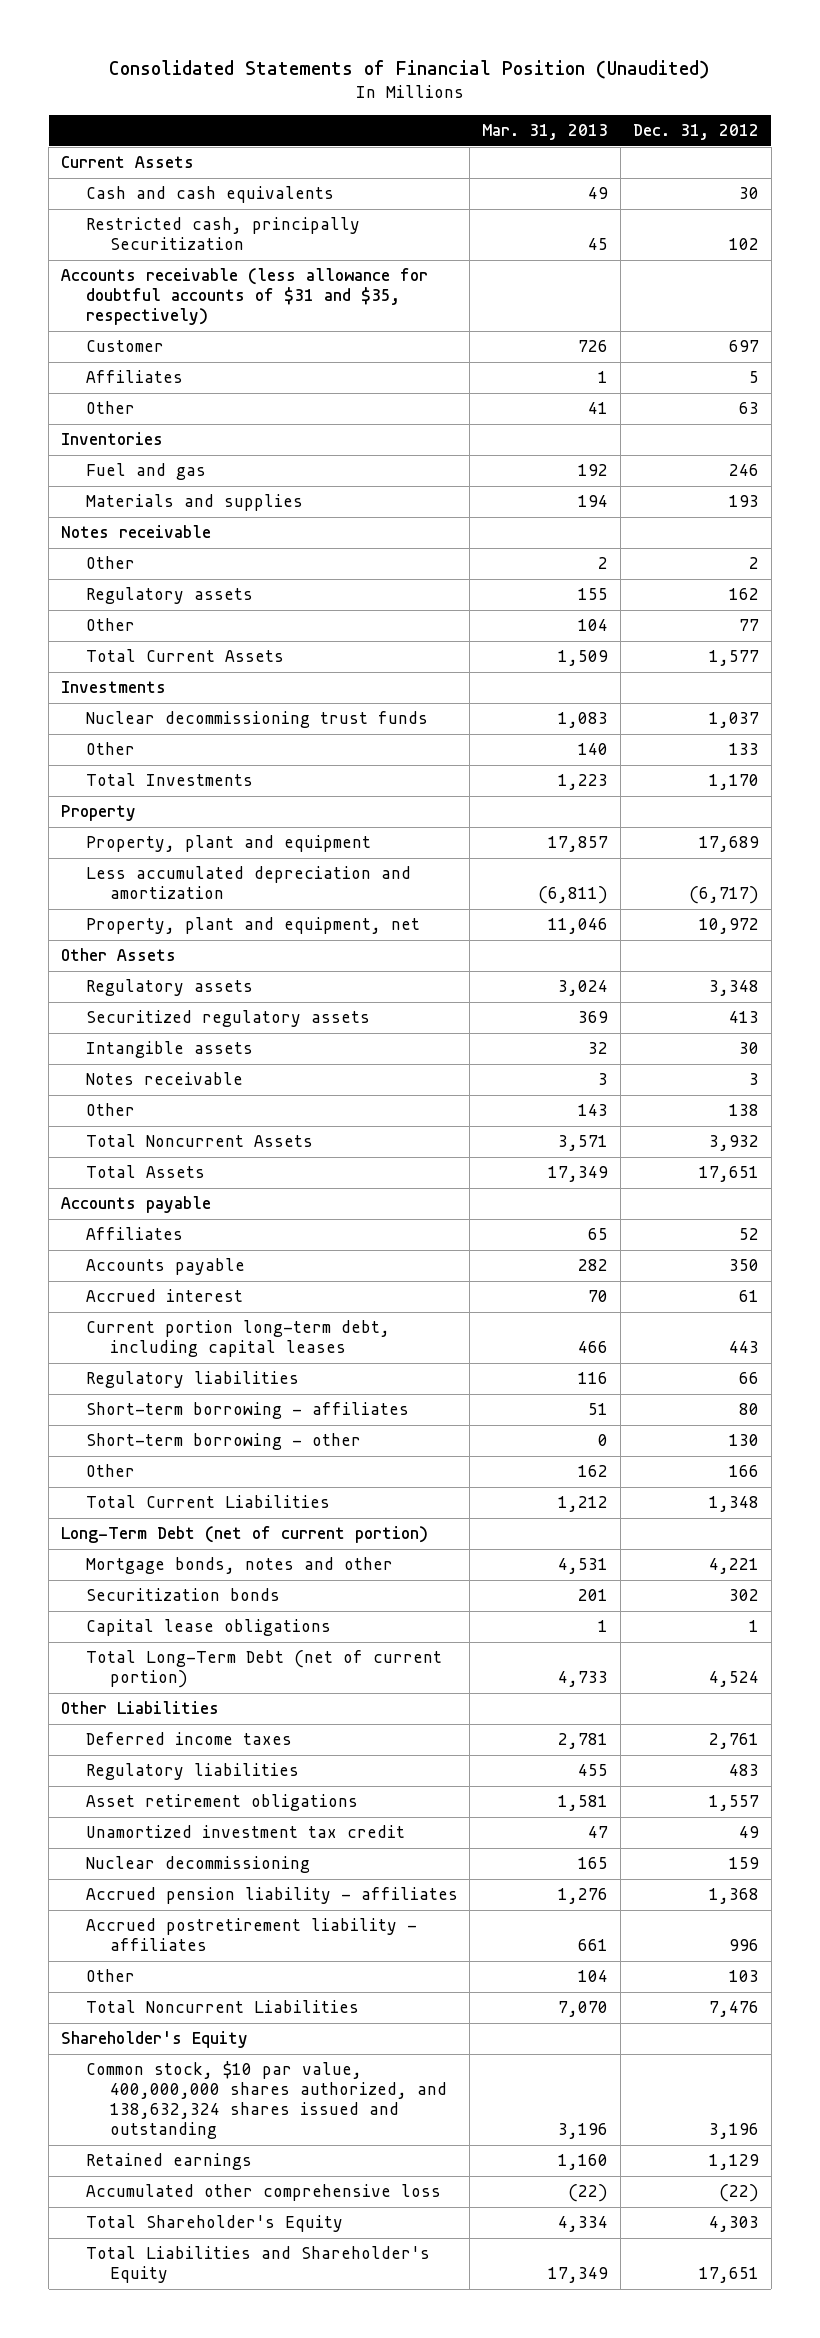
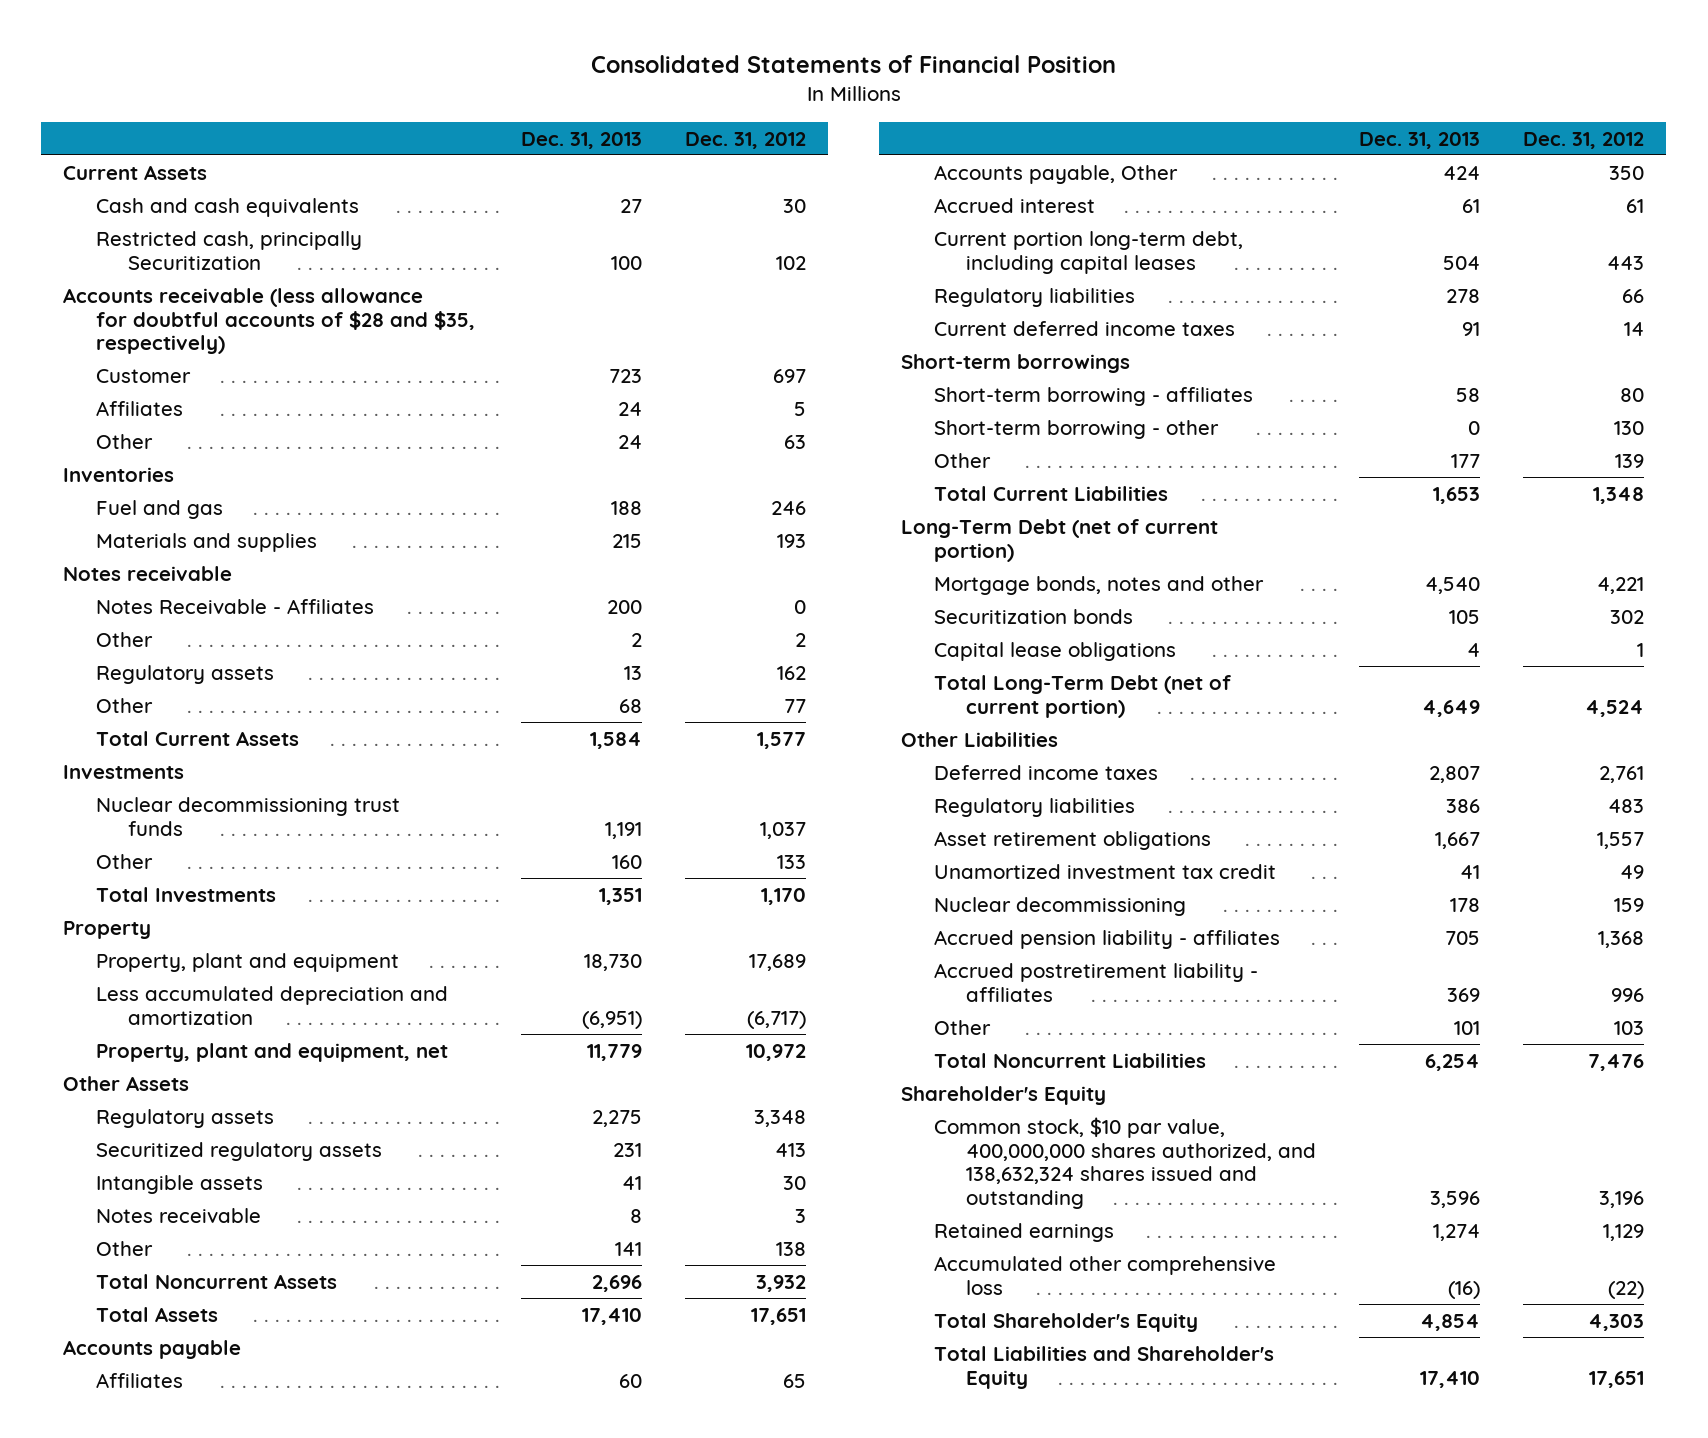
[108,59,710,79] Consolidated Statements of Financial Position (Unaudited) -> [590,55,1116,74] Consolidated Statements of Financial Position
[482,124,609,141] Mar. 31, 2013 -> none
none -> [521,131,643,149] Dec. 31, 2013
[60,268,428,326] Accounts receivable (less allowance for doubtful accounts of $31 and $35, respectively) -> [63,287,475,355] Accounts receivable (less allowance for doubtful accounts of $28 and $35, respectively)
none -> [95,598,374,614] Notes Receivable - Affiliates
[738,1228,759,1241] 52 -> [783,1373,807,1388] 65
[85,1258,245,1276] Accounts payable -> [933,164,1178,184] Accounts payable, Other
none -> [933,320,1235,336] Current deferred income taxes
none -> [901,353,1131,373] Short-term borrowings
[728,1465,759,1478] 166 -> [1615,453,1645,468] 139

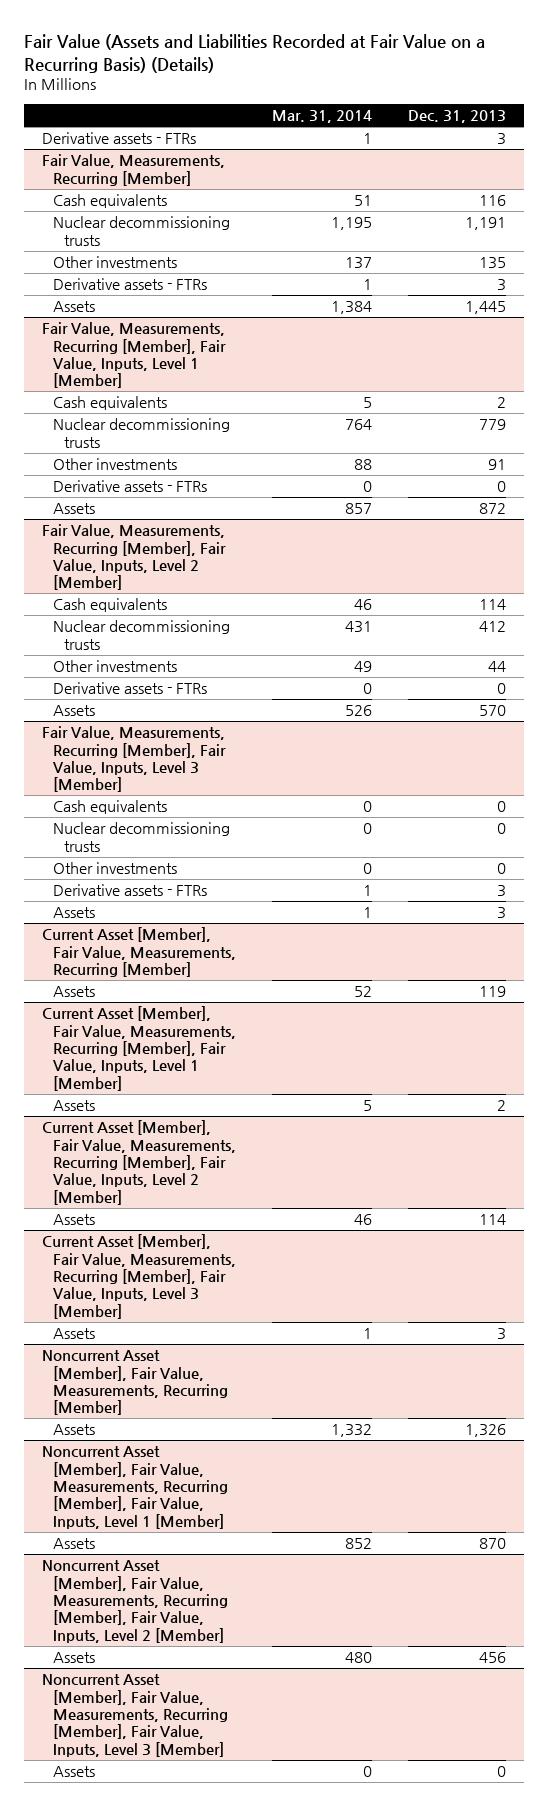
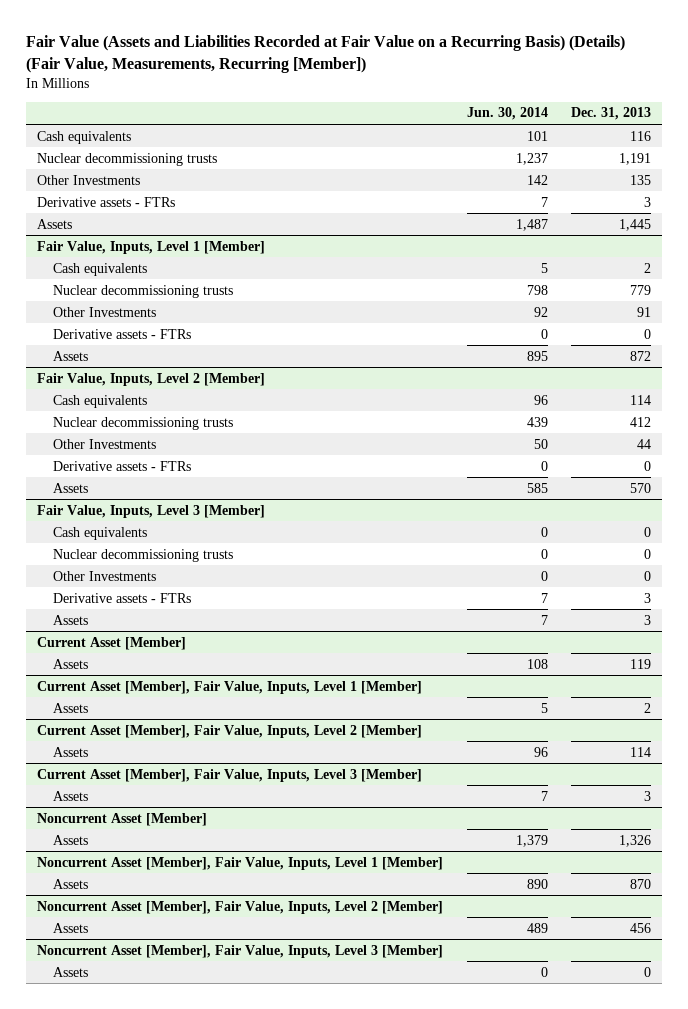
[24,34,486,73] Fair Value (Assets and Liabilities Recorded at Fair Value on a Recurring Basis) (Details) -> [25,35,625,74] Fair Value (Assets and Liabilities Recorded at Fair Value on a Recurring Basis) (Details) (Fair Value, Measurements, Recurring [Member])
[271,110,372,124] Mar. 31, 2014 -> none
none -> [466,107,548,121] Jun. 30, 2014
[42,132,197,145] Derivative assets - FTRs -> none
[42,154,226,186] Fair Value, Measurements, Recurring [Member] -> none
[52,256,177,269] Other investments -> [37,174,141,185] Other Investments
[42,322,226,389] Fair Value, Measurements, Recurring [Member], Fair Value, Inputs, Level 1 [Member] -> [37,240,266,254] Fair Value, Inputs, Level 1 [Member]
[52,458,177,471] Other investments -> [52,306,156,317] Other Investments
[42,524,226,591] Fair Value, Measurements, Recurring [Member], Fair Value, Inputs, Level 2 [Member] -> [37,372,266,386] Fair Value, Inputs, Level 2 [Member]
[52,660,177,673] Other investments -> [52,438,156,449] Other Investments
[42,726,226,793] Fair Value, Measurements, Recurring [Member], Fair Value, Inputs, Level 3 [Member] -> [37,504,266,518] Fair Value, Inputs, Level 3 [Member]
[52,862,177,875] Other investments -> [52,570,156,581] Other Investments
[42,927,236,978] Current Asset [Member], Fair Value, Measurements, Recurring [Member] -> none
none -> [37,636,187,650] Current Asset [Member]
[42,1006,236,1091] Current Asset [Member], Fair Value, Measurements, Recurring [Member], Fair Value, Inputs, Level 1 [Member] -> [37,680,423,694] Current Asset [Member], Fair Value, Inputs, Level 1 [Member]
[42,1120,236,1205] Current Asset [Member], Fair Value, Measurements, Recurring [Member], Fair Value, Inputs, Level 2 [Member] -> [37,724,423,738] Current Asset [Member], Fair Value, Inputs, Level 2 [Member]
[42,1234,236,1319] Current Asset [Member], Fair Value, Measurements, Recurring [Member], Fair Value, Inputs, Level 3 [Member] -> [37,768,423,782] Current Asset [Member], Fair Value, Inputs, Level 3 [Member]
[42,1350,228,1416] Noncurrent Asset [Member], Fair Value, Measurements, Recurring [Member] -> none
none -> [37,812,208,826] Noncurrent Asset [Member]
[42,1446,228,1529] Noncurrent Asset [Member], Fair Value, Measurements, Recurring [Member], Fair Value, Inputs, Level 1 [Member] -> [37,856,444,870] Noncurrent Asset [Member], Fair Value, Inputs, Level 1 [Member]
[42,1560,228,1643] Noncurrent Asset [Member], Fair Value, Measurements, Recurring [Member], Fair Value, Inputs, Level 2 [Member] -> [37,900,444,914] Noncurrent Asset [Member], Fair Value, Inputs, Level 2 [Member]
[42,1674,228,1757] Noncurrent Asset [Member], Fair Value, Measurements, Recurring [Member], Fair Value, Inputs, Level 3 [Member] -> [37,944,444,958] Noncurrent Asset [Member], Fair Value, Inputs, Level 3 [Member]

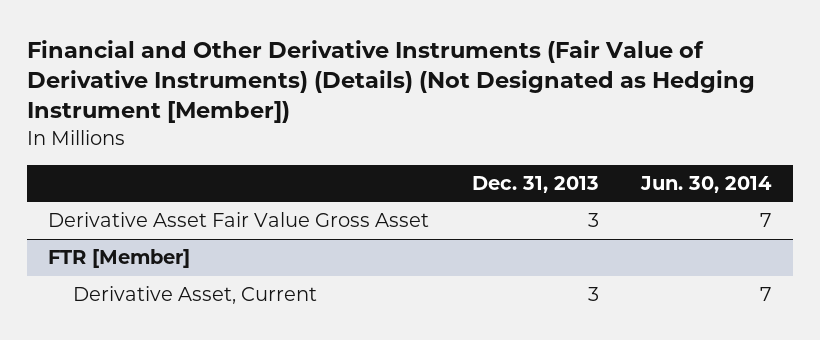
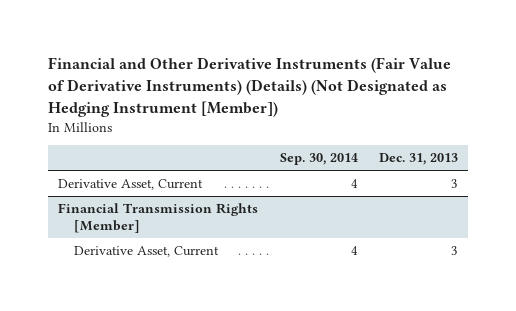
[640,175,773,193] Jun. 30, 2014 -> none
none -> [279,153,358,166] Sep. 30, 2014
[48,212,430,228] Derivative Asset Fair Value Gross Asset -> none
[48,249,191,269] FTR [Member] -> none
none -> [58,202,259,233] Financial Transmission Rights [Member]
none -> [74,245,220,257] Derivative Asset, Current

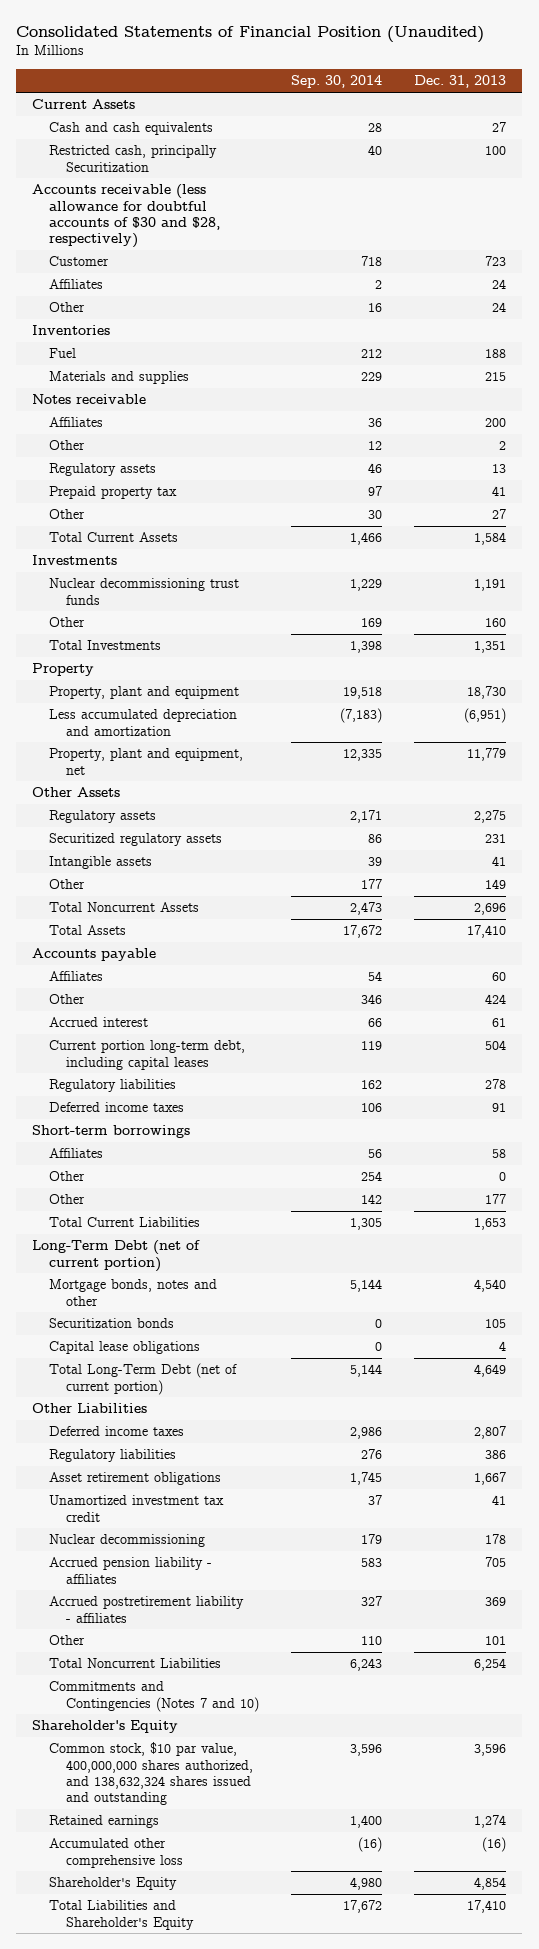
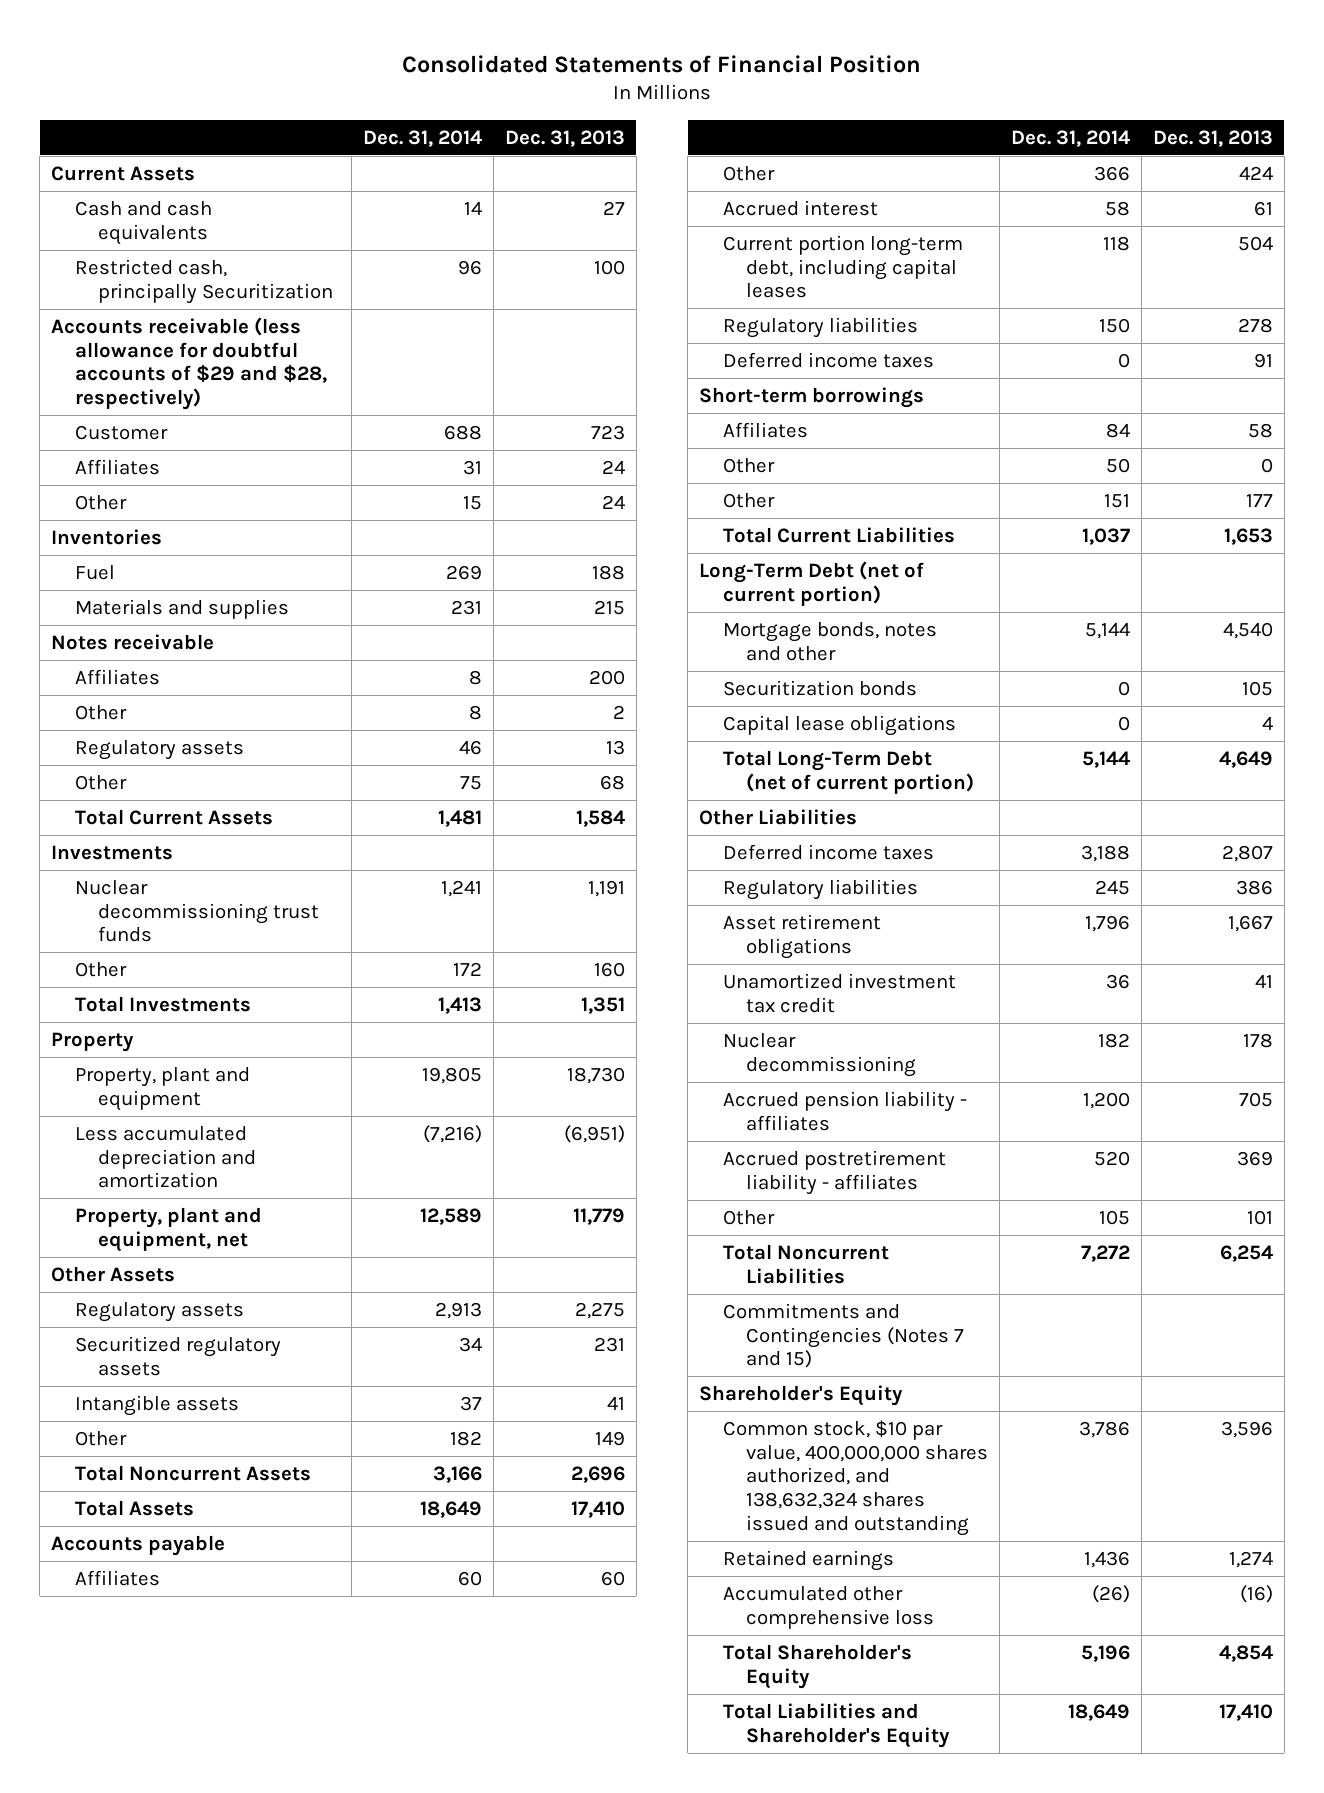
[16,26,485,44] Consolidated Statements of Financial Position (Unaudited) -> [401,54,921,73] Consolidated Statements of Financial Position
[291,75,383,89] Sep. 30, 2014 -> none
none -> [362,129,482,147] Dec. 31, 2014
[32,184,221,249] Accounts receivable (less allowance for doubtful accounts of $30 and $28, respectively) -> [51,317,327,411] Accounts receivable (less allowance for doubtful accounts of $29 and $28, respectively)
[49,486,178,500] Prepaid property tax -> none
[492,509,507,520] 27 -> [599,775,625,791] 68
[49,1681,260,1712] Commitments and Contingencies (Notes 7 and 10) -> [722,1303,964,1369] Commitments and Contingencies (Notes 7 and 15)
[49,1877,178,1891] Shareholder's Equity -> [722,1644,912,1689] Total Shareholder's Equity

